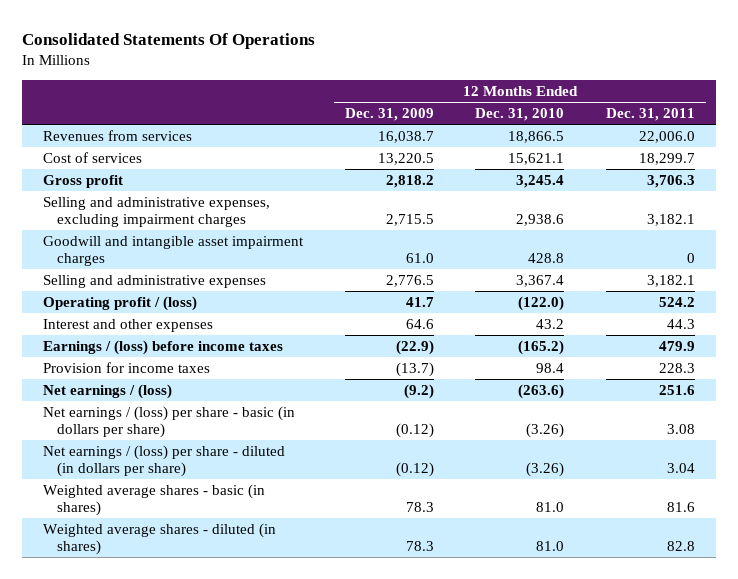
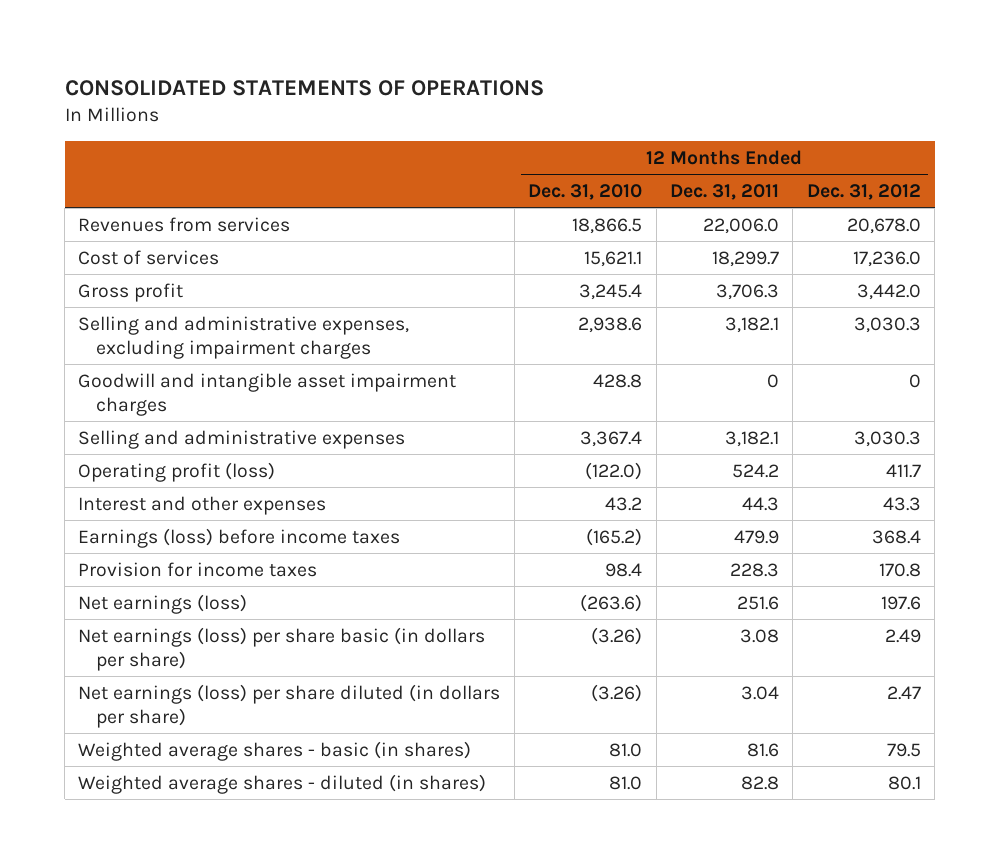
[22,33,316,50] Consolidated Statements Of Operations -> [64,79,544,96] CONSOLIDATED STATEMENTS OF OPERATIONS
[344,107,434,121] Dec. 31, 2009 -> none
none -> [806,183,921,200] Dec. 31, 2012
[43,295,198,311] Operating profit / (loss) -> [78,461,276,482] Operating profit (loss)
[43,339,284,355] Earnings / (loss) before income taxes -> [78,527,401,548] Earnings (loss) before income taxes
[43,383,173,399] Net earnings / (loss) -> [78,593,248,614] Net earnings (loss)
[43,405,296,438] Net earnings / (loss) per share - basic (in dollars per share) -> [78,626,486,671] Net earnings (loss) per share basic (in dollars per share)
[43,444,286,477] Net earnings / (loss) per share - diluted (in dollars per share) -> [78,683,501,728] Net earnings (loss) per share diluted (in dollars per share)

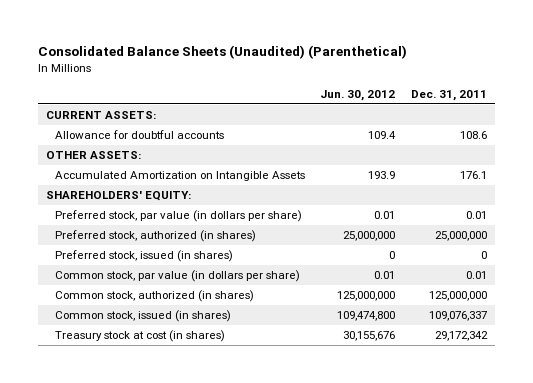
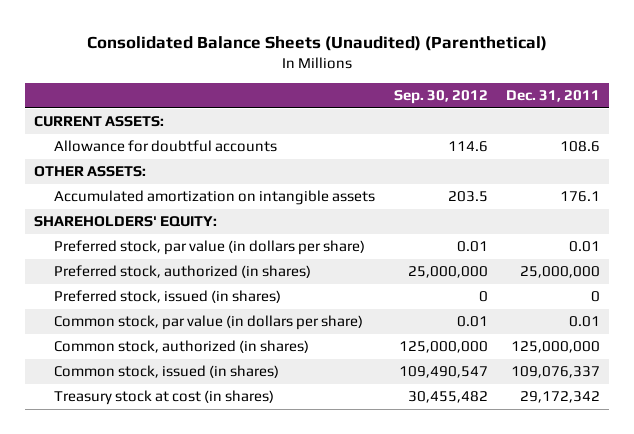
[320,89,396,101] Jun. 30, 2012 -> none
none -> [393,90,488,105] Sep. 30, 2012
[54,171,305,182] Accumulated Amortization on Intangible Assets -> [54,190,376,206] Accumulated amortization on intangible assets

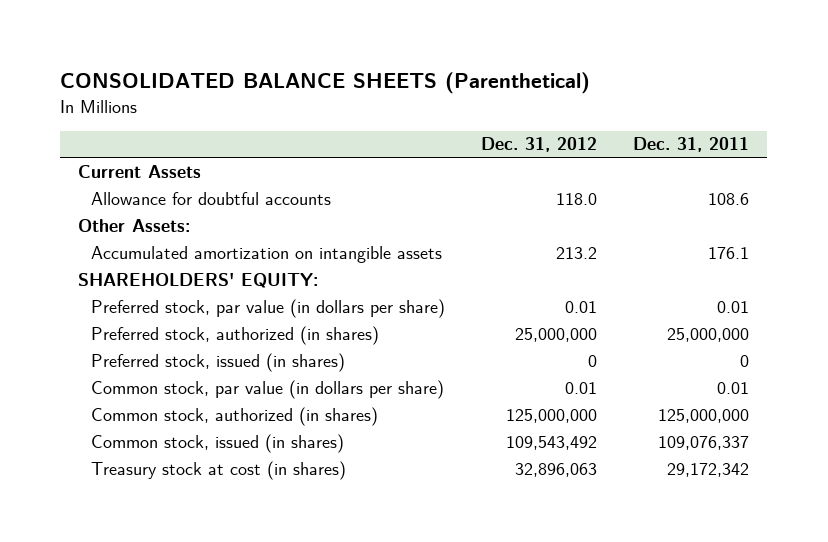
[87,36,548,52] Consolidated Balance Sheets (Unaudited) (Parenthetical) -> [60,72,591,95] CONSOLIDATED BALANCE SHEETS (Parenthetical)
[393,90,488,105] Sep. 30, 2012 -> none
none -> [481,137,598,153] Dec. 31, 2012
[34,116,165,128] CURRENT ASSETS: -> [78,164,202,178] Current Assets
[34,166,147,178] OTHER ASSETS: -> [78,218,191,232] Other Assets:

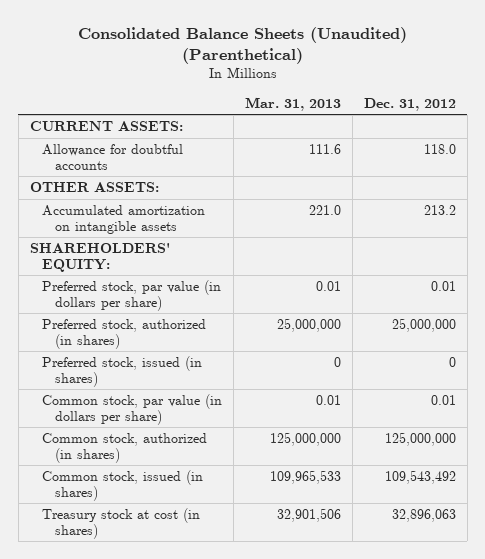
[60,72,591,95] CONSOLIDATED BALANCE SHEETS (Parenthetical) -> [77,27,407,64] Consolidated Balance Sheets (Unaudited) (Parenthetical)
[633,137,750,153] Dec. 31, 2011 -> none
none -> [244,96,341,111] Mar. 31, 2013
[78,164,202,178] Current Assets -> [29,121,183,132] CURRENT ASSETS:
[78,218,191,232] Other Assets: -> [29,182,159,193] OTHER ASSETS:

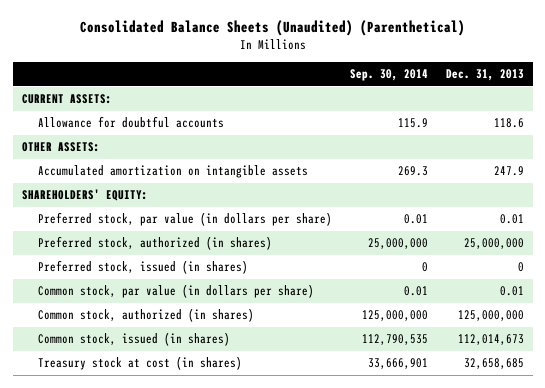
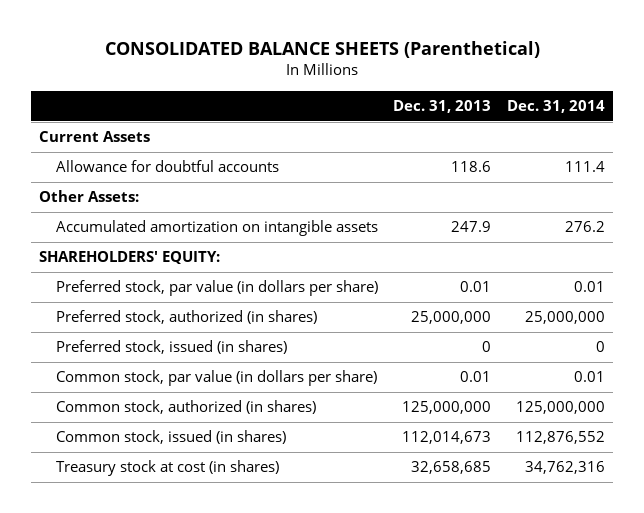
[79,20,465,37] Consolidated Balance Sheets (Unaudited) (Parenthetical) -> [104,40,540,58] CONSOLIDATED BALANCE SHEETS (Parenthetical)
[349,69,428,82] Sep. 30, 2014 -> none
none -> [506,100,605,114] Dec. 31, 2014
[21,94,112,105] CURRENT ASSETS: -> [39,131,151,143] Current Assets
[21,142,100,153] OTHER ASSETS: -> [39,190,140,203] Other Assets:

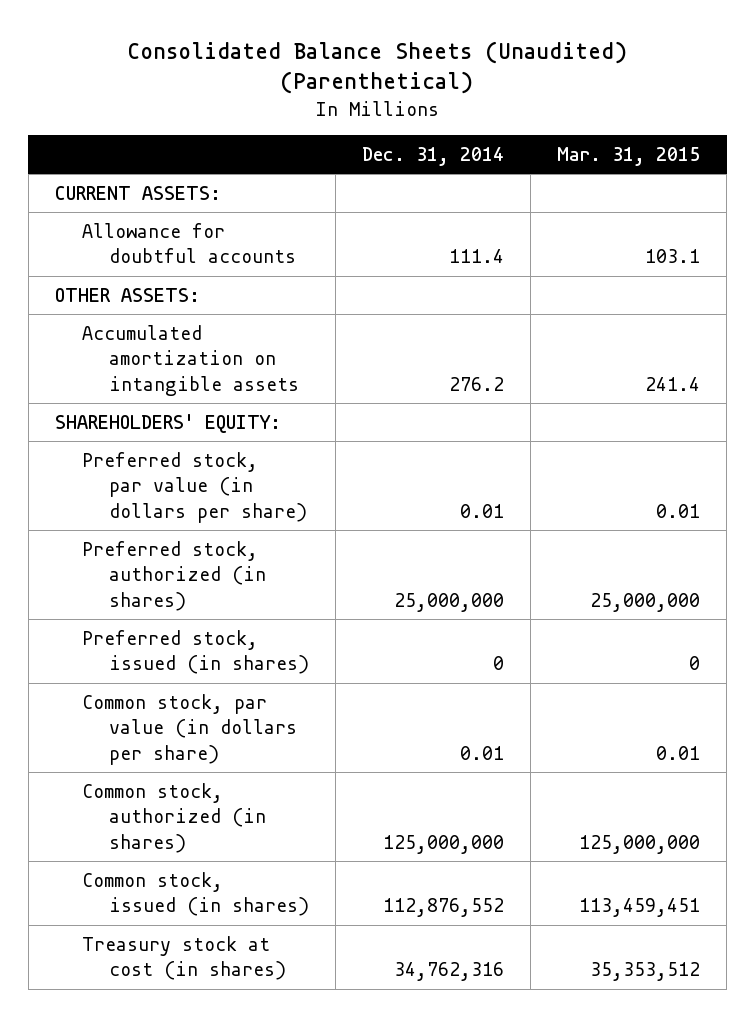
[104,40,540,58] CONSOLIDATED BALANCE SHEETS (Parenthetical) -> [127,40,628,95] Consolidated Balance Sheets (Unaudited) (Parenthetical)
[393,100,492,114] Dec. 31, 2013 -> none
none -> [557,146,701,166] Mar. 31, 2015
[39,131,151,143] Current Assets -> [54,185,221,200] CURRENT ASSETS:
[39,190,140,203] Other Assets: -> [54,287,200,302] OTHER ASSETS:

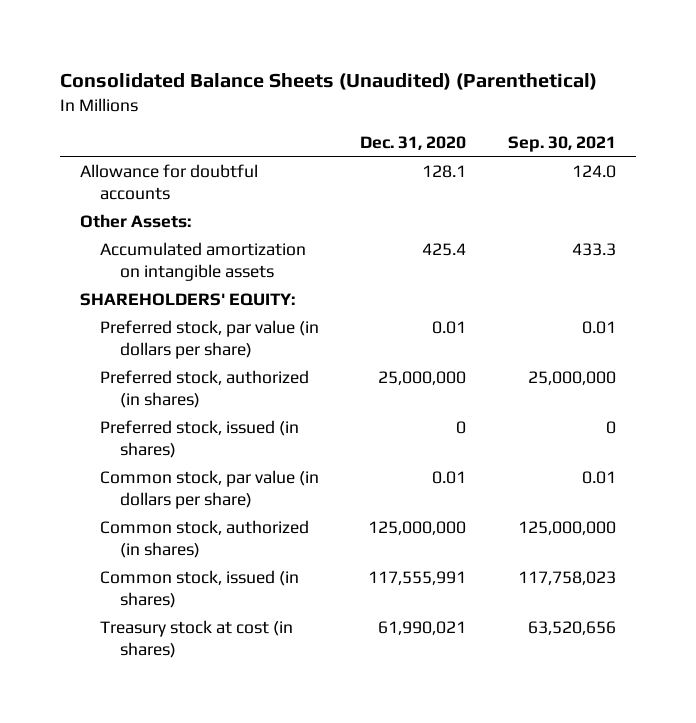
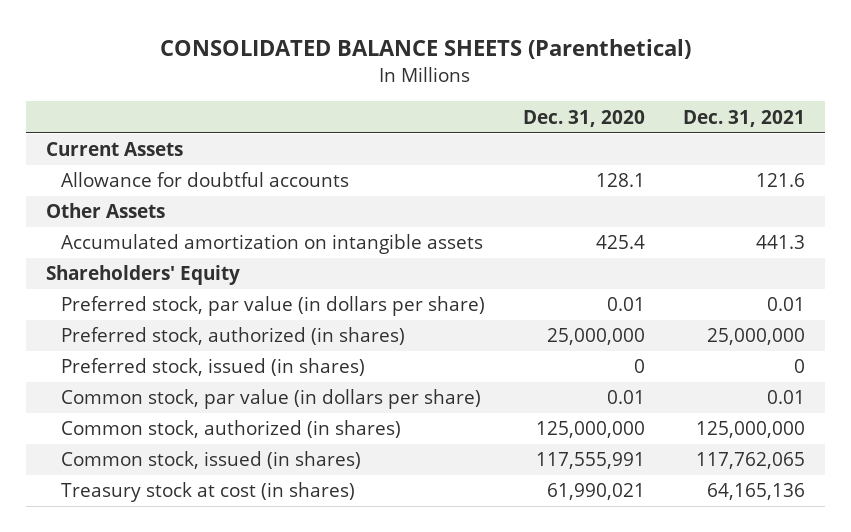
[59,73,597,91] Consolidated Balance Sheets (Unaudited) (Parenthetical) -> [160,39,692,60] CONSOLIDATED BALANCE SHEETS (Parenthetical)
[507,136,616,153] Sep. 30, 2021 -> none
none -> [683,109,806,127] Dec. 31, 2021
none -> [45,142,183,157] Current Assets
[80,213,192,228] Other Assets: -> [45,203,165,219] Other Assets
[80,292,296,306] SHAREHOLDERS' EQUITY: -> [45,265,240,286] Shareholders' Equity

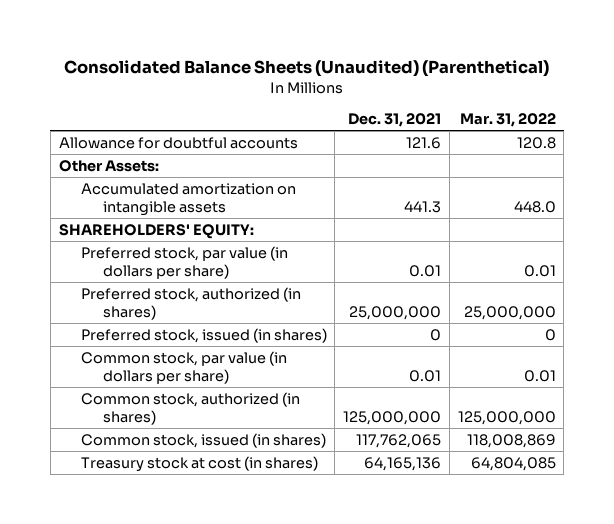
[160,39,692,60] CONSOLIDATED BALANCE SHEETS (Parenthetical) -> [64,59,550,77] Consolidated Balance Sheets (Unaudited) (Parenthetical)
[523,109,646,127] Dec. 31, 2020 -> none
none -> [459,113,556,128] Mar. 31, 2022
[45,142,183,157] Current Assets -> none
[45,203,165,219] Other Assets -> [58,159,159,172] Other Assets:
[45,265,240,286] Shareholders' Equity -> [58,223,254,239] SHAREHOLDERS' EQUITY:

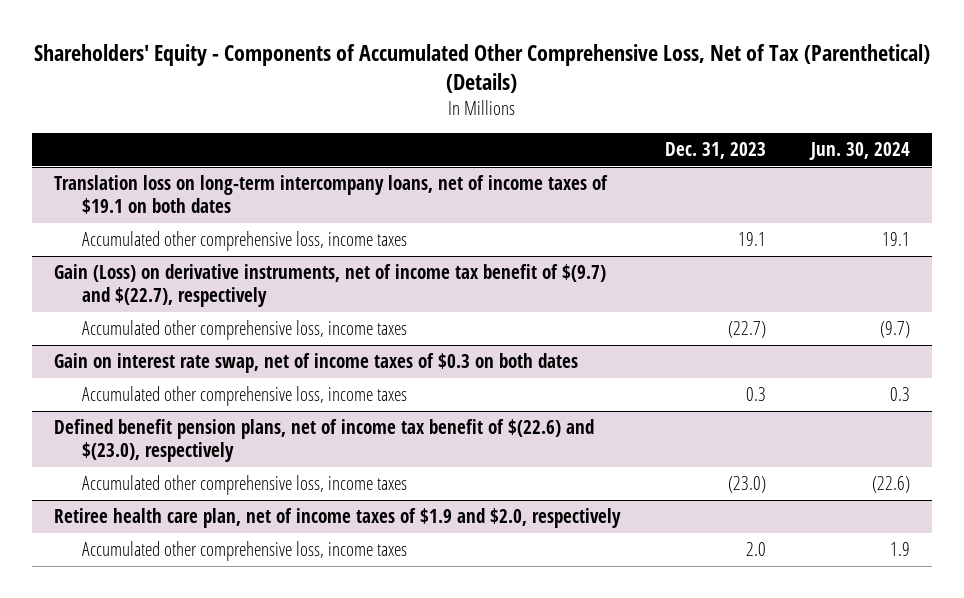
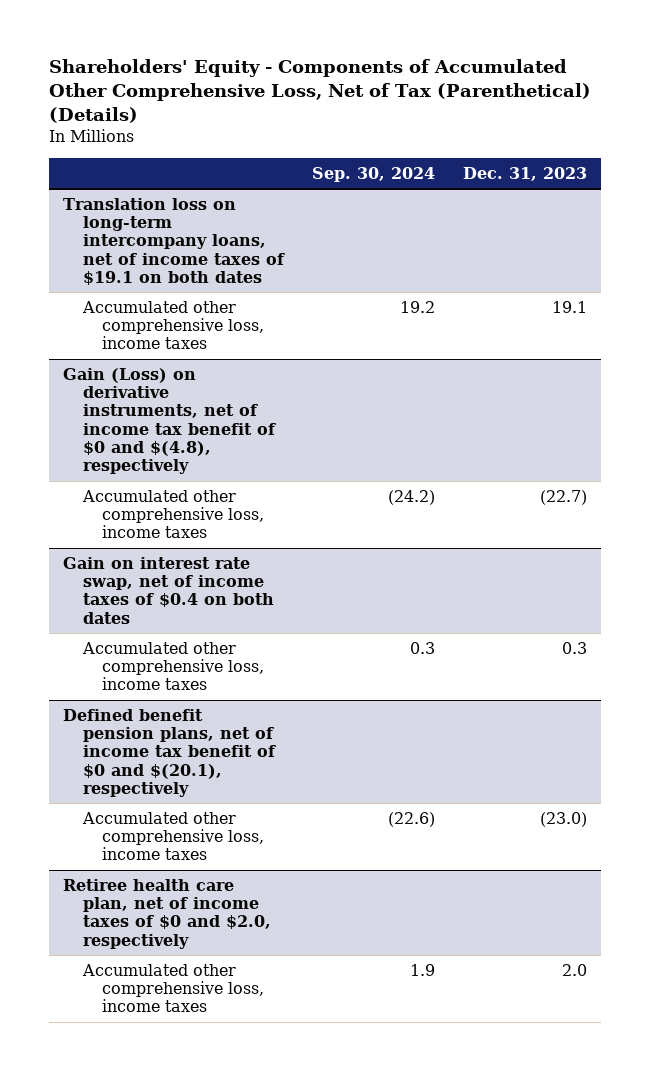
[808,142,910,161] Jun. 30, 2024 -> none
none -> [311,166,435,182] Sep. 30, 2024
[54,263,607,308] Gain (Loss) on derivative instruments, net of income tax benefit of $(9.7) and $(22.7), respectively -> [63,367,276,475] Gain (Loss) on derivative instruments, net of income tax benefit of $0 and $(4.8), respectively
[54,352,579,373] Gain on interest rate swap, net of income taxes of $0.3 on both dates -> [63,556,274,624] Gain on interest rate swap, net of income taxes of $0.4 on both dates
[54,418,595,463] Defined benefit pension plans, net of income tax benefit of $(22.6) and $(23.0), respectively -> [63,708,276,797] Defined benefit pension plans, net of income tax benefit of $0 and $(20.1), respectively
[54,507,622,528] Retiree health care plan, net of income taxes of $1.9 and $2.0, respectively -> [63,878,271,949] Retiree health care plan, net of income taxes of $0 and $2.0, respectively

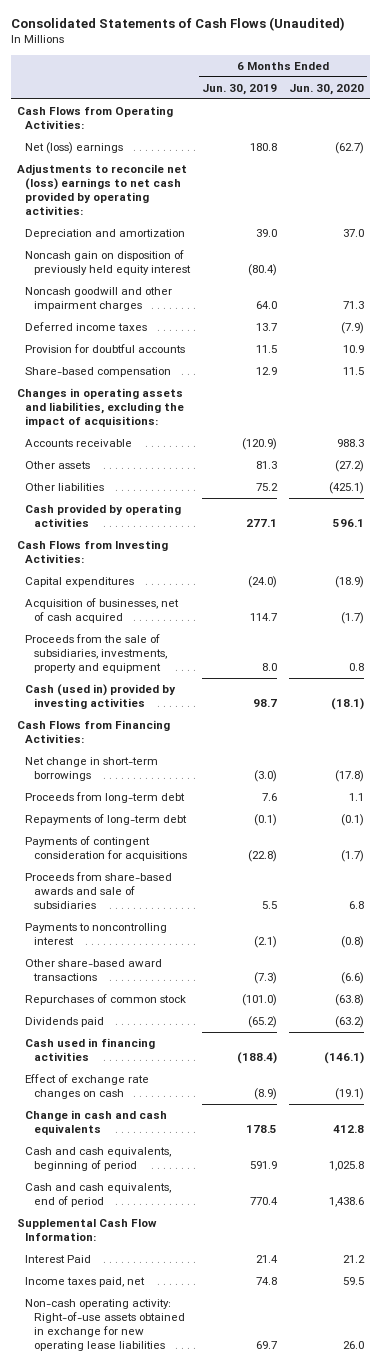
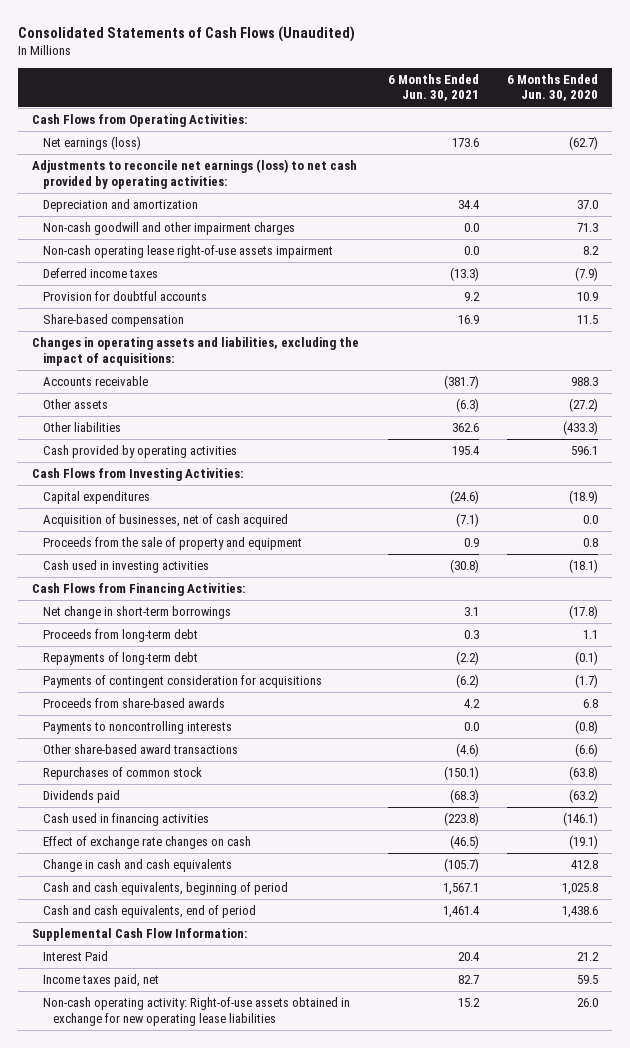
[202,83,278,95] Jun. 30, 2019 -> none
none -> [387,74,479,102] 6 Months Ended Jun. 30, 2021
[25,142,124,155] Net (loss) earnings -> [42,136,141,151] Net earnings (loss)
[16,164,187,216] Adjustments to reconcile net (loss) earnings to net cash provided by operating activities: -> [32,159,358,189] Adjustments to reconcile net earnings (loss) to net cash provided by operating activities:
[25,250,192,276] Noncash gain on disposition of previously held equity interest -> none
[25,287,173,312] Noncash goodwill and other impairment charges -> [42,222,295,236] Non-cash goodwill and other impairment charges
none -> [42,245,333,259] Non-cash operating lease right-of-use assets impairment
[329,482,365,495] (425.1) -> [562,421,598,436] (433.3)
[341,612,365,625] (1.7) -> [582,515,598,525] 0.0
[25,634,168,674] Proceeds from the sale of subsidiaries, investments, property and equipment -> [42,537,302,551] Proceeds from the sale of property and equipment
[25,684,177,710] Cash (used in) provided by investing activities -> [42,560,209,574] Cash used in investing activities
[25,872,173,910] Proceeds from share-based awards and sale of subsidiaries -> [42,698,225,709] Proceeds from share-based awards
[25,923,168,946] Payments to noncontrolling interest -> [42,721,232,735] Payments to noncontrolling interests

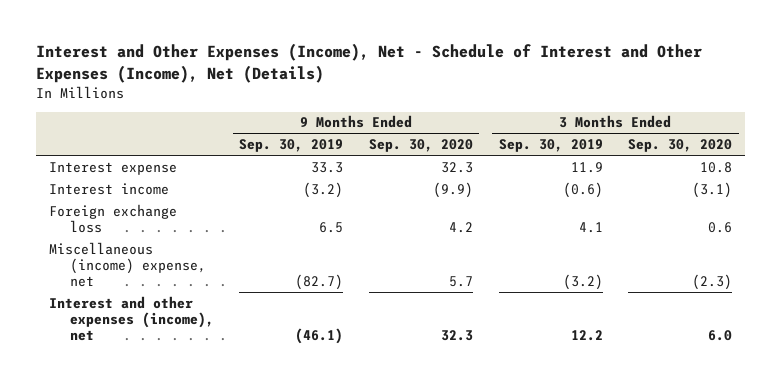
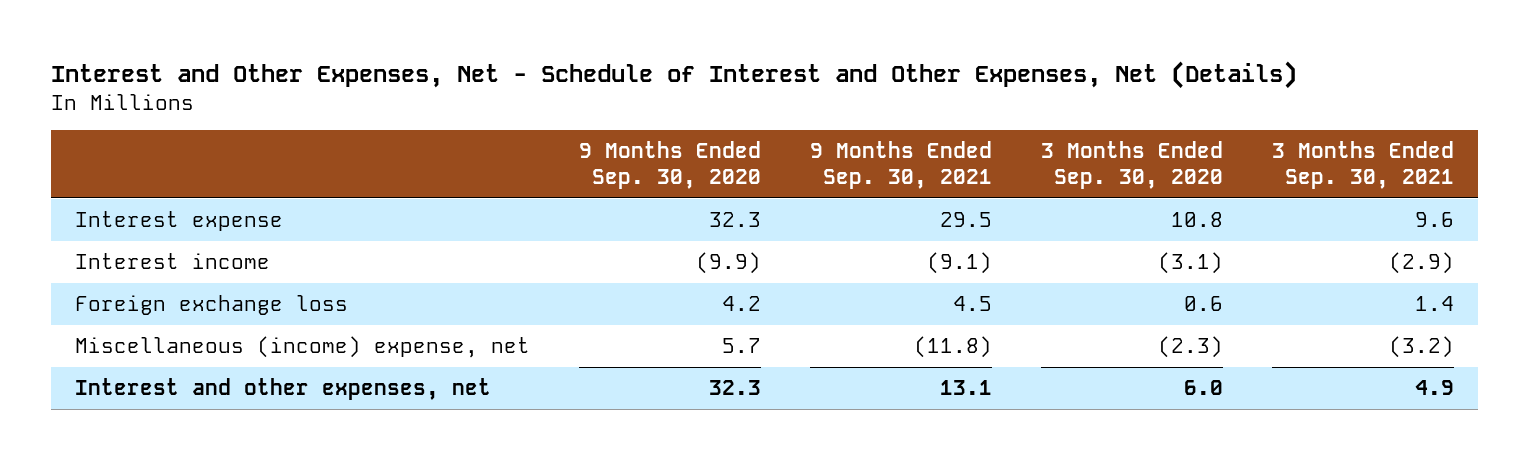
[35,43,702,84] Interest and Other Expenses (Income), Net - Schedule of Interest and Other Expenses (Income), Net (Details) -> [50,61,1297,90] Interest and Other Expenses, Net - Schedule of Interest and Other Expenses, Net (Details)
[239,139,344,153] Sep. 30, 2019 -> none
[498,139,603,153] Sep. 30, 2019 -> none
none -> [810,140,993,190] 9 Months Ended Sep. 30, 2021
none -> [1271,140,1454,190] 3 Months Ended Sep. 30, 2021
[48,295,214,342] Interest and other expenses (income), net -> [75,377,492,400] Interest and other expenses, net

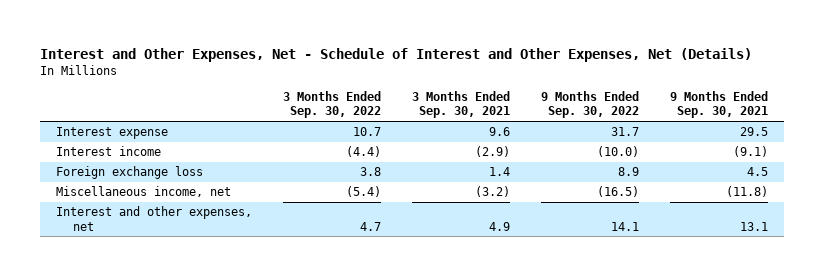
[579,140,762,190] 9 Months Ended Sep. 30, 2020 -> none
[1041,140,1224,190] 3 Months Ended Sep. 30, 2020 -> none
none -> [283,91,382,119] 3 Months Ended Sep. 30, 2022
none -> [541,91,640,119] 9 Months Ended Sep. 30, 2022
[75,335,531,358] Miscellaneous (income) expense, net -> [55,186,231,198] Miscellaneous income, net

